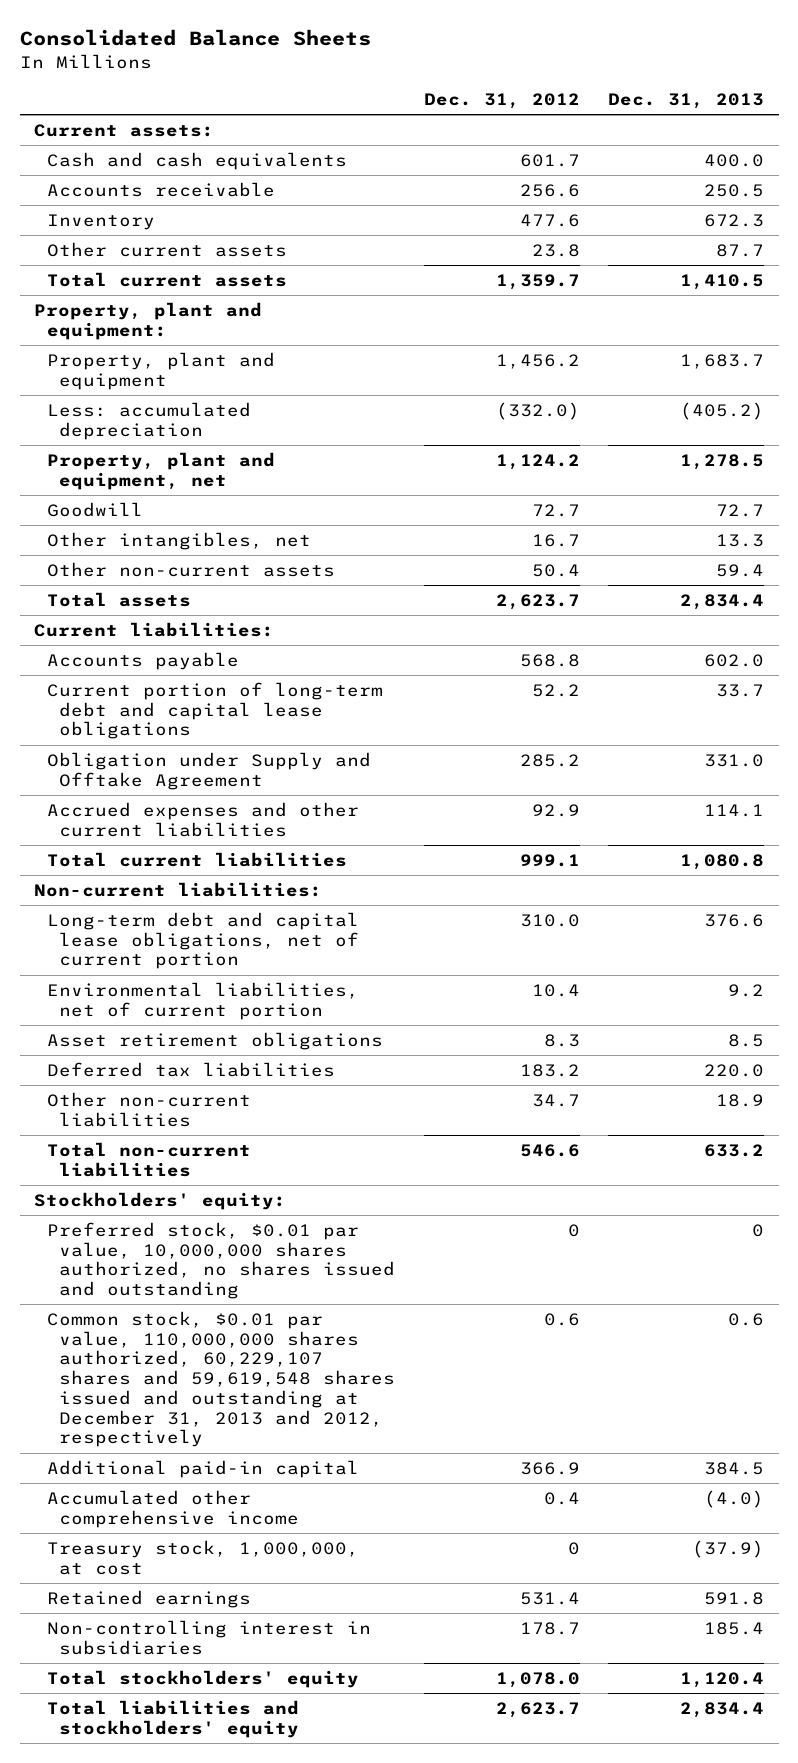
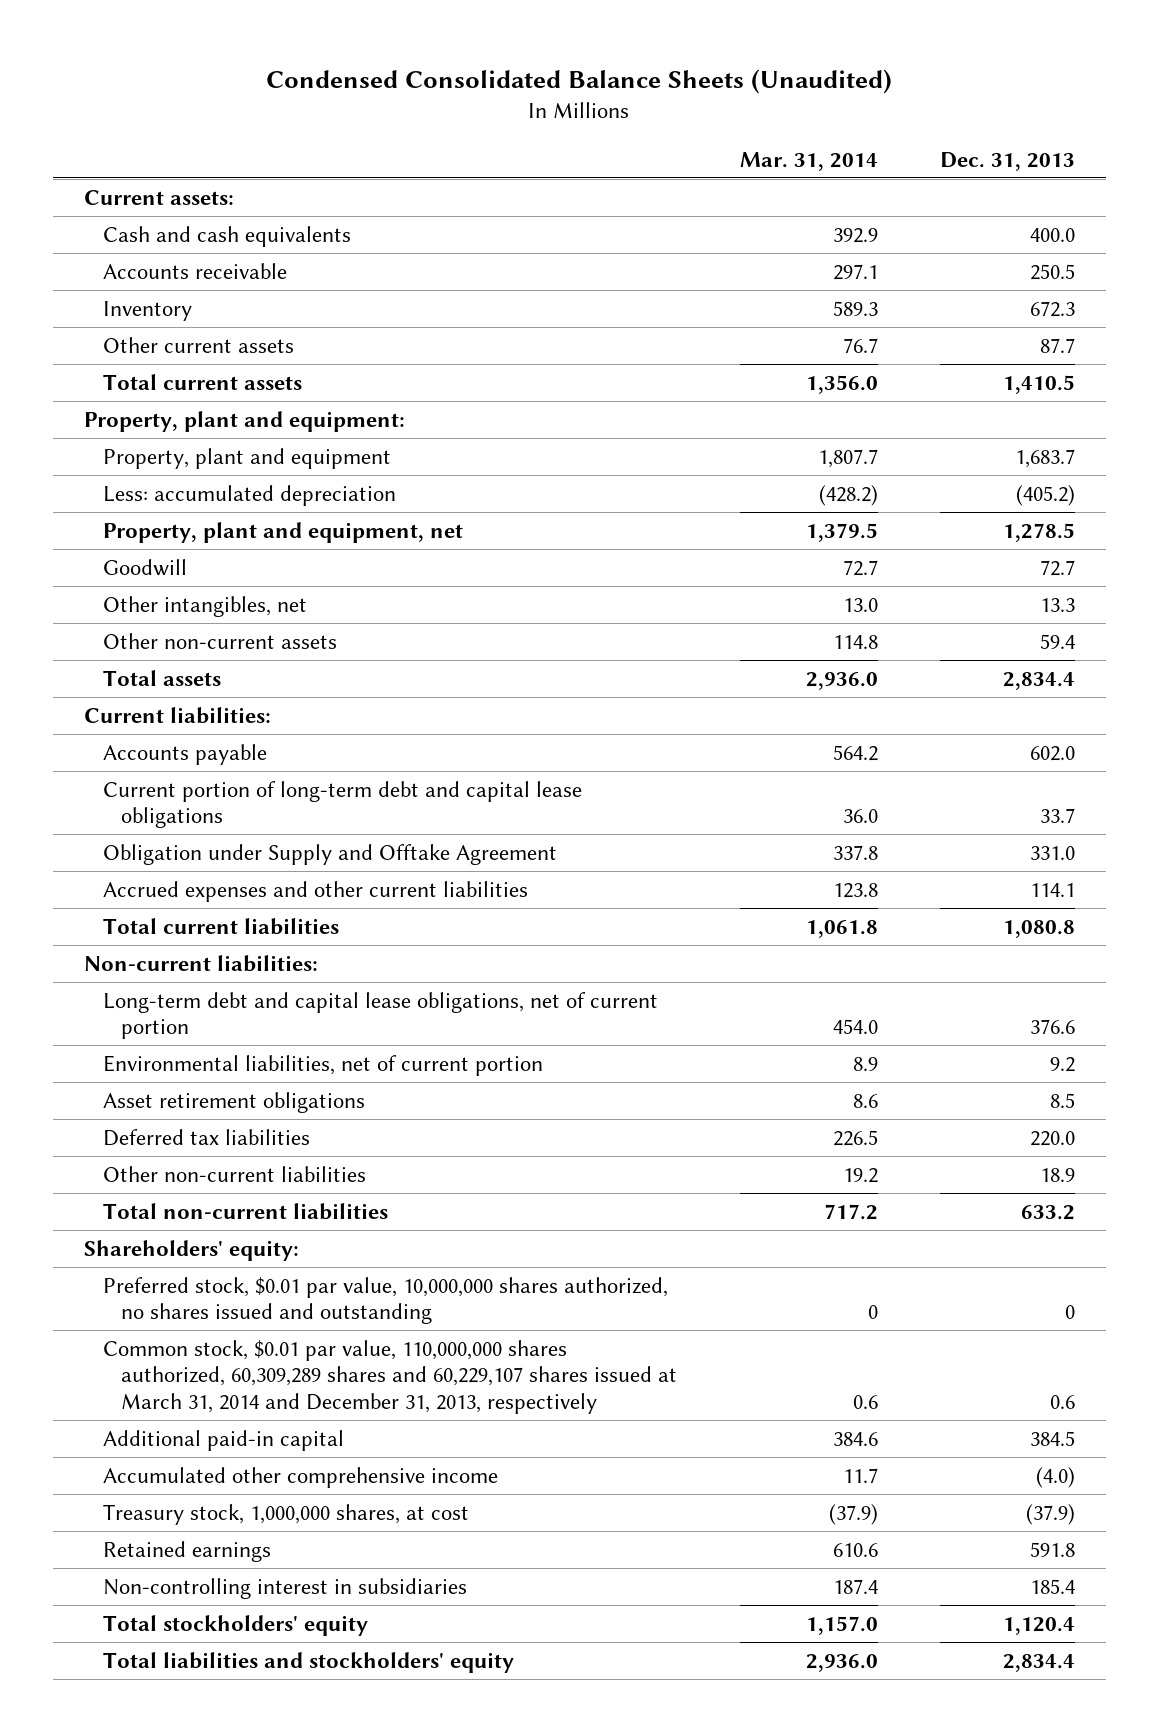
[19,29,371,47] Consolidated Balance Sheets -> [266,68,893,94] Condensed Consolidated Balance Sheets (Unaudited)
[423,93,580,110] Dec. 31, 2012 -> none
none -> [739,151,878,171] Mar. 31, 2014
[33,1191,286,1210] Stockholders' equity: -> [83,1239,299,1261] Shareholders' equity:
[46,1310,396,1448] Common stock, $0.01 par value, 110,000,000 shares authorized, 60,229,107 shares and 59,619,548 shares issued and outstanding at December 31, 2013 and 2012, respectively -> [102,1339,678,1414] Common stock, $0.01 par value, 110,000,000 shares authorized, 60,309,289 shares and 60,229,107 shares issued at March 31, 2014 and December 31, 2013, respectively
[46,1539,359,1575] Treasury stock, 1,000,000, at cost -> [102,1503,469,1525] Treasury stock, 1,000,000 shares, at cost

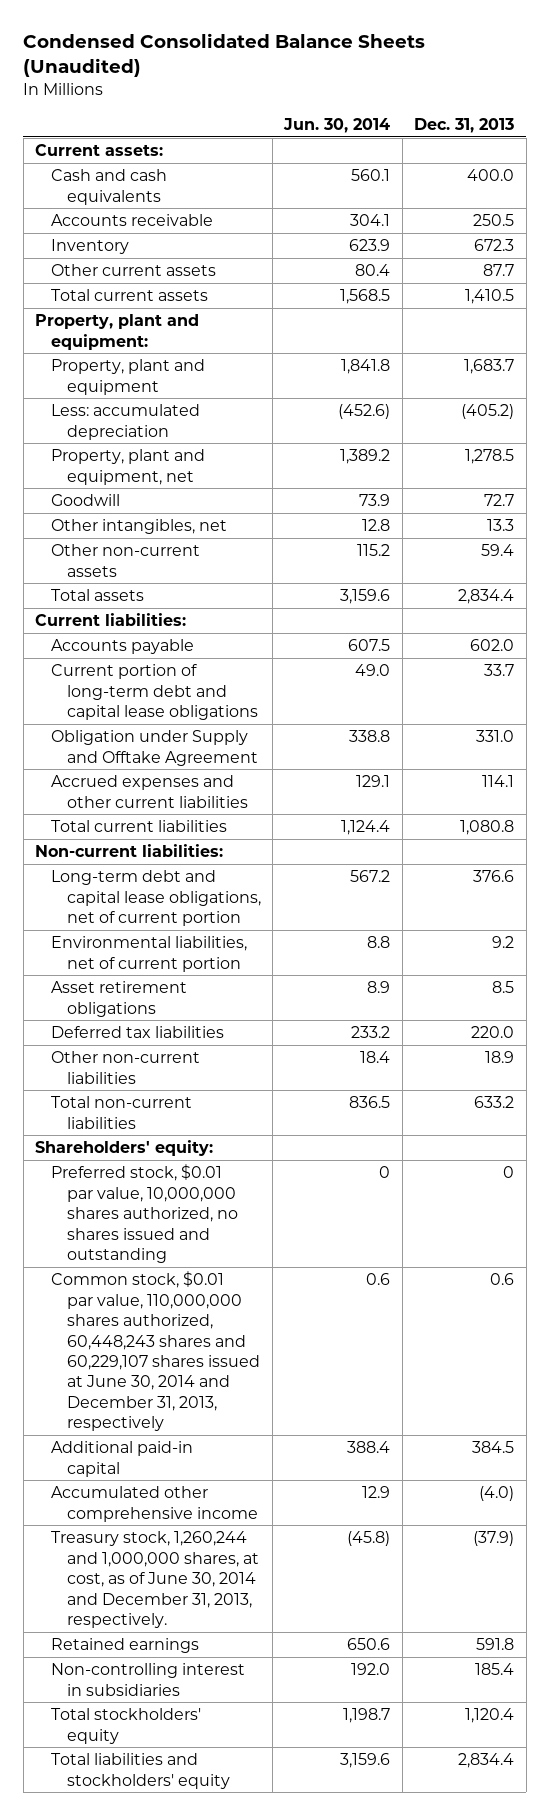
[739,151,878,171] Mar. 31, 2014 -> none
none -> [283,117,391,133] Jun. 30, 2014
[102,1339,678,1414] Common stock, $0.01 par value, 110,000,000 shares authorized, 60,309,289 shares and 60,229,107 shares issued at March 31, 2014 and December 31, 2013, respectively -> [50,1271,260,1432] Common stock, $0.01 par value, 110,000,000 shares authorized, 60,448,243 shares and 60,229,107 shares issued at June 30, 2014 and December 31, 2013, respectively
[102,1503,469,1525] Treasury stock, 1,000,000 shares, at cost -> [50,1531,259,1628] Treasury stock, 1,260,244 and 1,000,000 shares, at cost, as of June 30, 2014 and December 31, 2013, respectively.

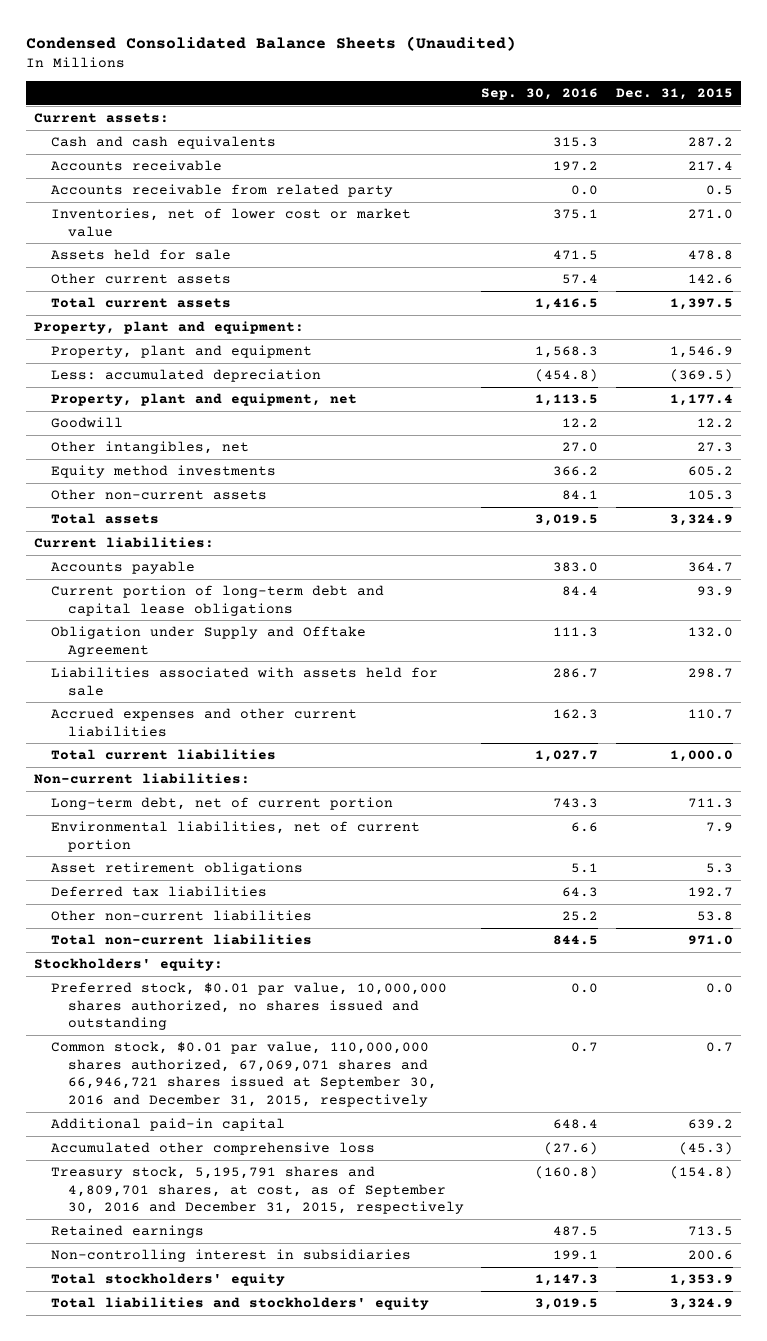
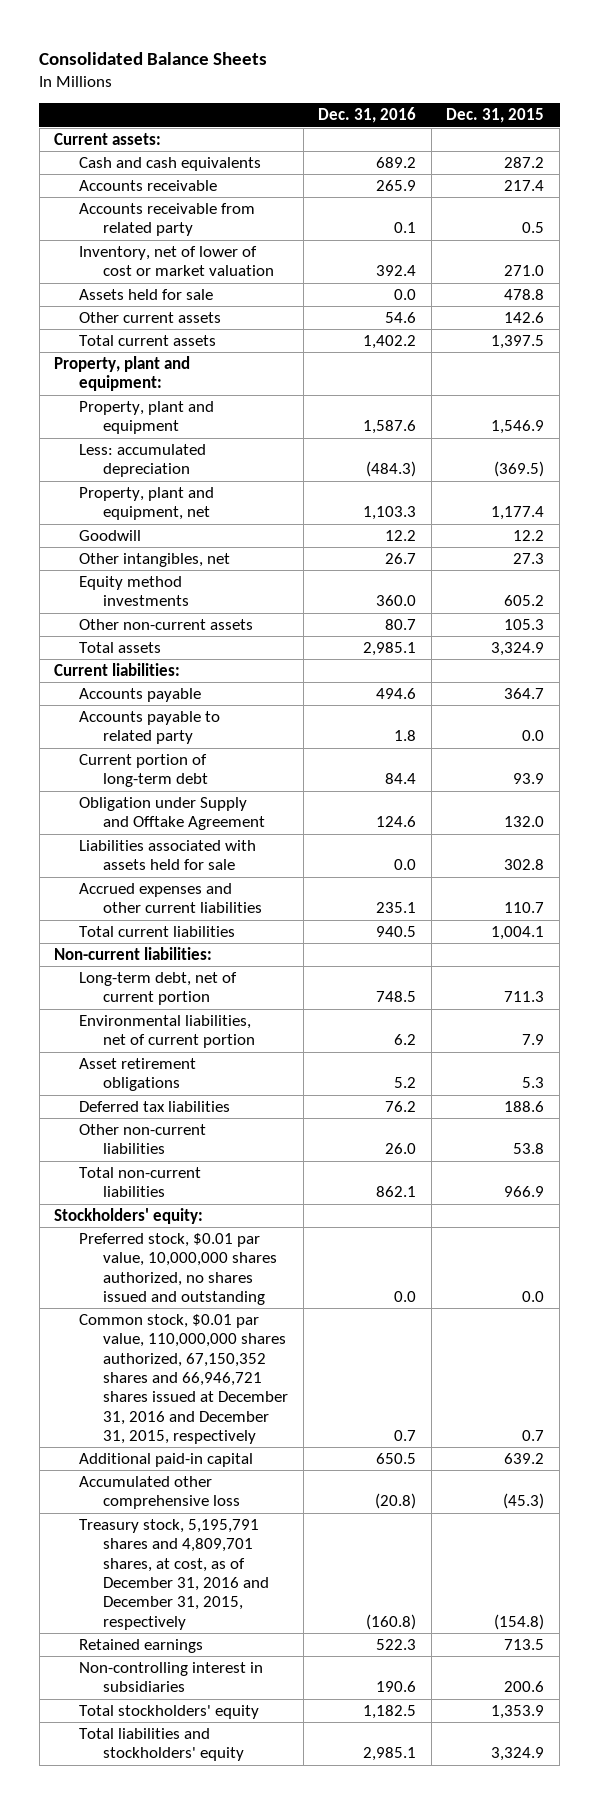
[25,35,516,51] Condensed Consolidated Balance Sheets (Unaudited) -> [39,51,268,65] Consolidated Balance Sheets
[481,88,599,101] Sep. 30, 2016 -> none
none -> [318,107,417,124] Dec. 31, 2016
[51,207,412,237] Inventories, net of lower cost or market value -> [78,246,274,277] Inventory, net of lower of cost or market valuation
none -> [78,711,220,745] Accounts payable to related party
[51,584,385,616] Current portion of long-term debt and capital lease obligations -> [78,754,208,788] Current portion of long-term debt
[687,667,733,678] 298.7 -> [504,859,545,871] 302.8
[669,749,733,762] 1,000.0 -> [491,926,545,941] 1,004.1
[687,886,733,897] 192.7 -> [504,1101,545,1113] 188.6
[687,934,733,945] 971.0 -> [504,1186,545,1198] 966.9
[51,1040,438,1108] Common stock, $0.01 par value, 110,000,000 shares authorized, 67,069,071 shares and 66,946,721 shares issued at September 30, 2016 and December 31, 2015, respectively -> [78,1314,288,1445] Common stock, $0.01 par value, 110,000,000 shares authorized, 67,150,352 shares and 66,946,721 shares issued at December 31, 2016 and December 31, 2015, respectively
[51,1165,465,1215] Treasury stock, 5,195,791 shares and 4,809,701 shares, at cost, as of September 30, 2016 and December 31, 2015, respectively -> [78,1519,269,1630] Treasury stock, 5,195,791 shares and 4,809,701 shares, at cost, as of December 31, 2016 and December 31, 2015, respectively

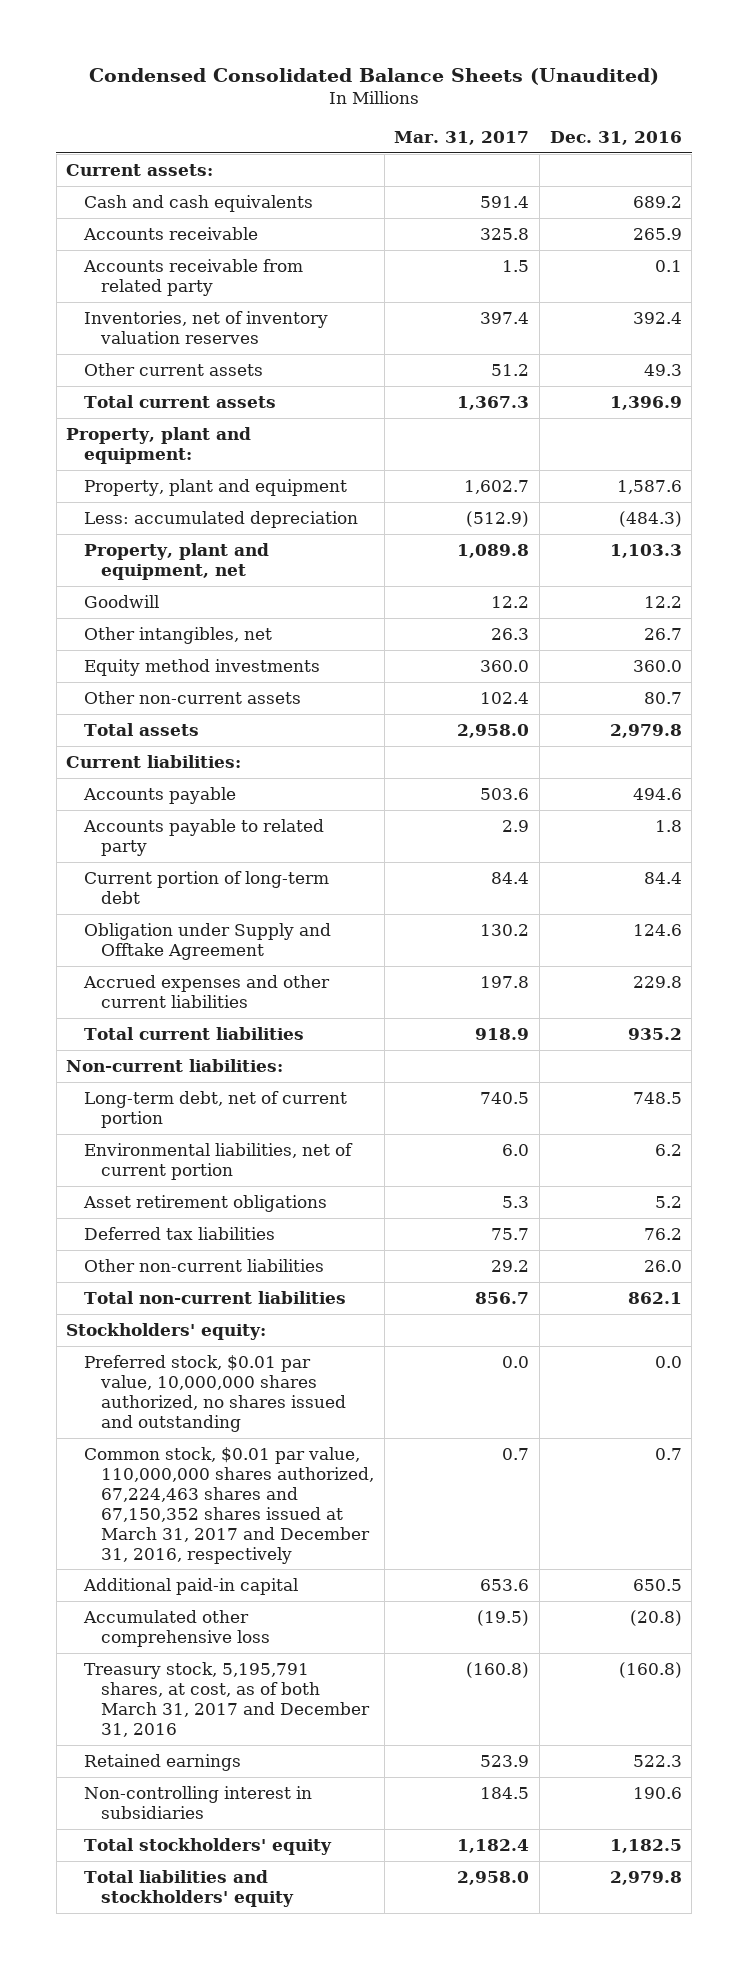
[39,51,268,65] Consolidated Balance Sheets -> [88,67,659,85] Condensed Consolidated Balance Sheets (Unaudited)
[446,108,545,124] Dec. 31, 2015 -> none
none -> [394,131,530,146] Mar. 31, 2017
[78,289,213,301] Assets held for sale -> none
[78,246,274,277] Inventory, net of lower of cost or market valuation -> [83,311,328,344] Inventories, net of inventory valuation reserves
[385,312,417,324] 54.6 -> [643,364,682,377] 49.3
[363,335,417,350] 1,402.2 -> [609,396,682,411] 1,396.9
[363,642,417,657] 2,985.1 -> [609,724,682,739] 2,979.8
[78,840,256,871] Liabilities associated with assets held for sale -> none
[376,902,417,914] 235.1 -> [632,976,682,989] 229.8
[376,926,417,938] 940.5 -> [627,1028,682,1041] 935.2
[78,1314,288,1445] Common stock, $0.01 par value, 110,000,000 shares authorized, 67,150,352 shares and 66,946,721 shares issued at December 31, 2016 and December 31, 2015, respectively -> [83,1447,375,1564] Common stock, $0.01 par value, 110,000,000 shares authorized, 67,224,463 shares and 67,150,352 shares issued at March 31, 2017 and December 31, 2016, respectively
[78,1519,269,1630] Treasury stock, 5,195,791 shares and 4,809,701 shares, at cost, as of December 31, 2016 and December 31, 2015, respectively -> [83,1662,371,1737] Treasury stock, 5,195,791 shares, at cost, as of both March 31, 2017 and December 31, 2016
[363,1747,417,1762] 2,985.1 -> [609,1871,682,1886] 2,979.8

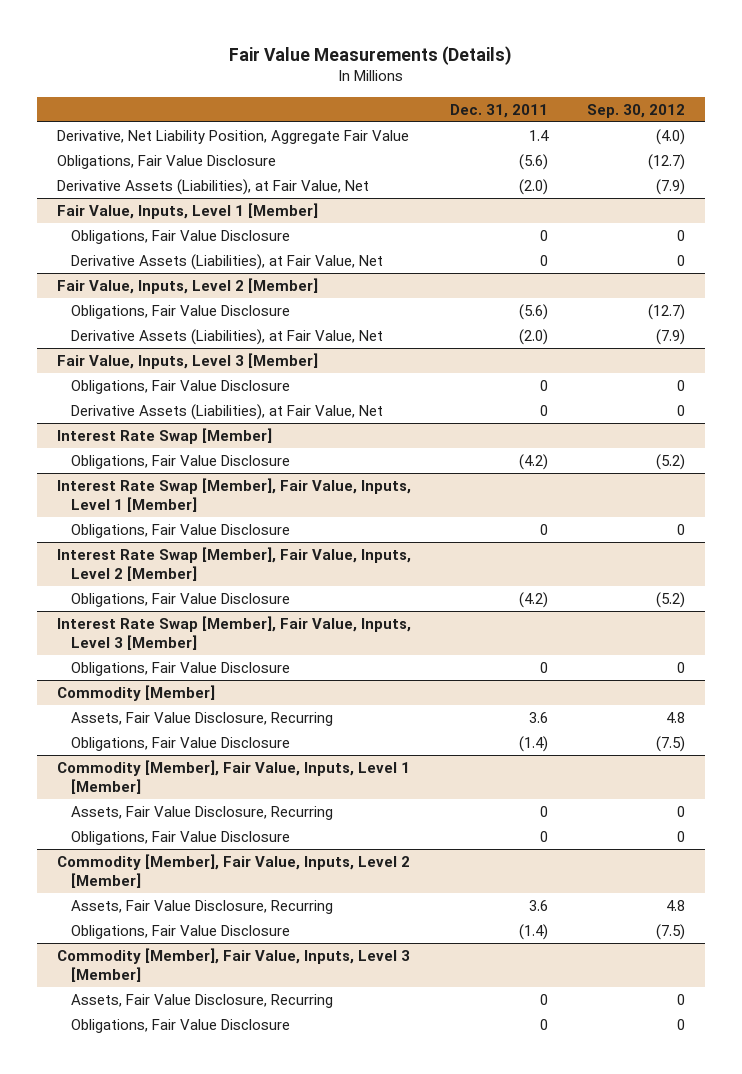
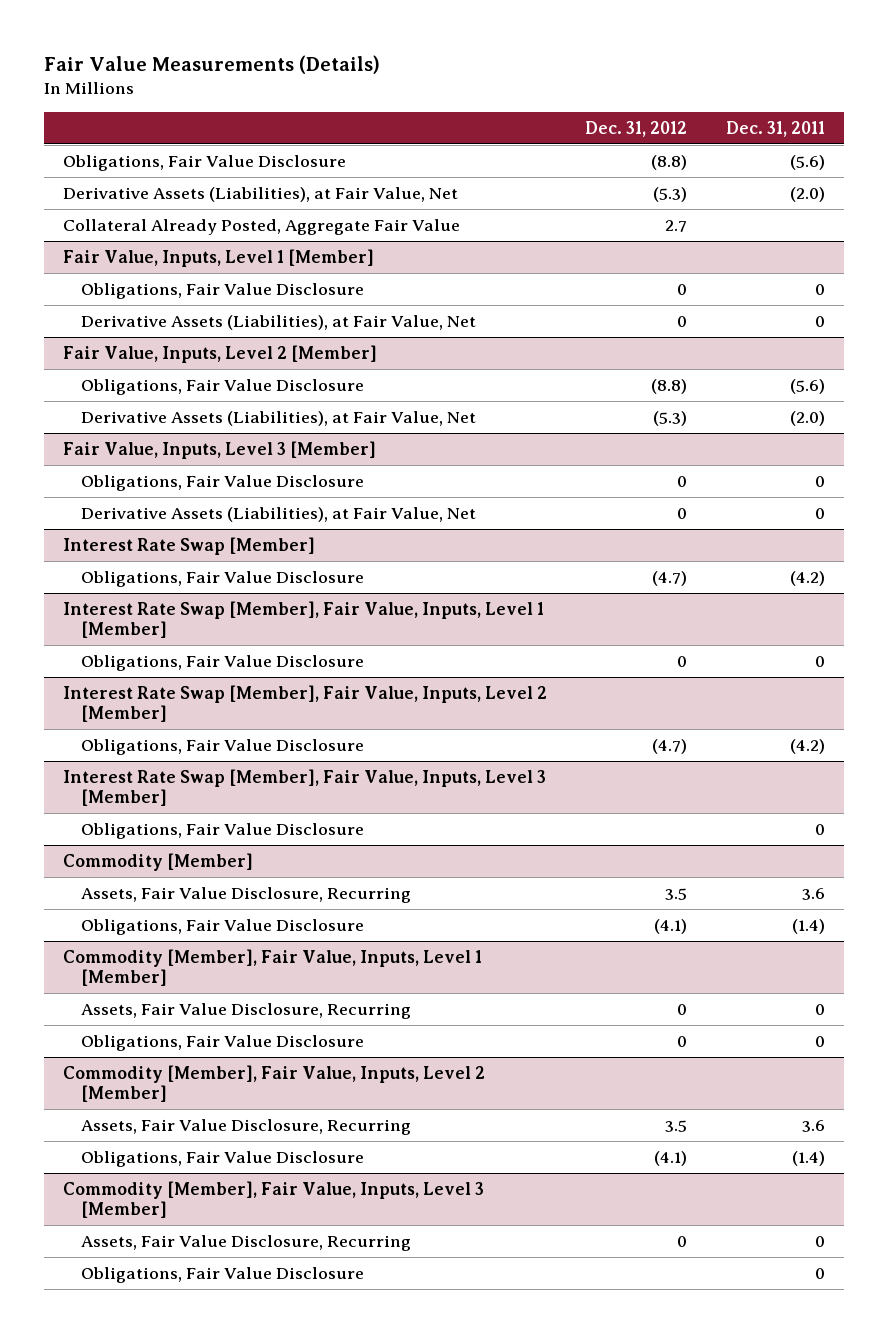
[587,103,686,118] Sep. 30, 2012 -> none
none -> [585,120,688,137] Dec. 31, 2012
[56,129,409,144] Derivative, Net Liability Position, Aggregate Fair Value -> none
none -> [62,219,460,236] Collateral Already Posted, Aggregate Fair Value

